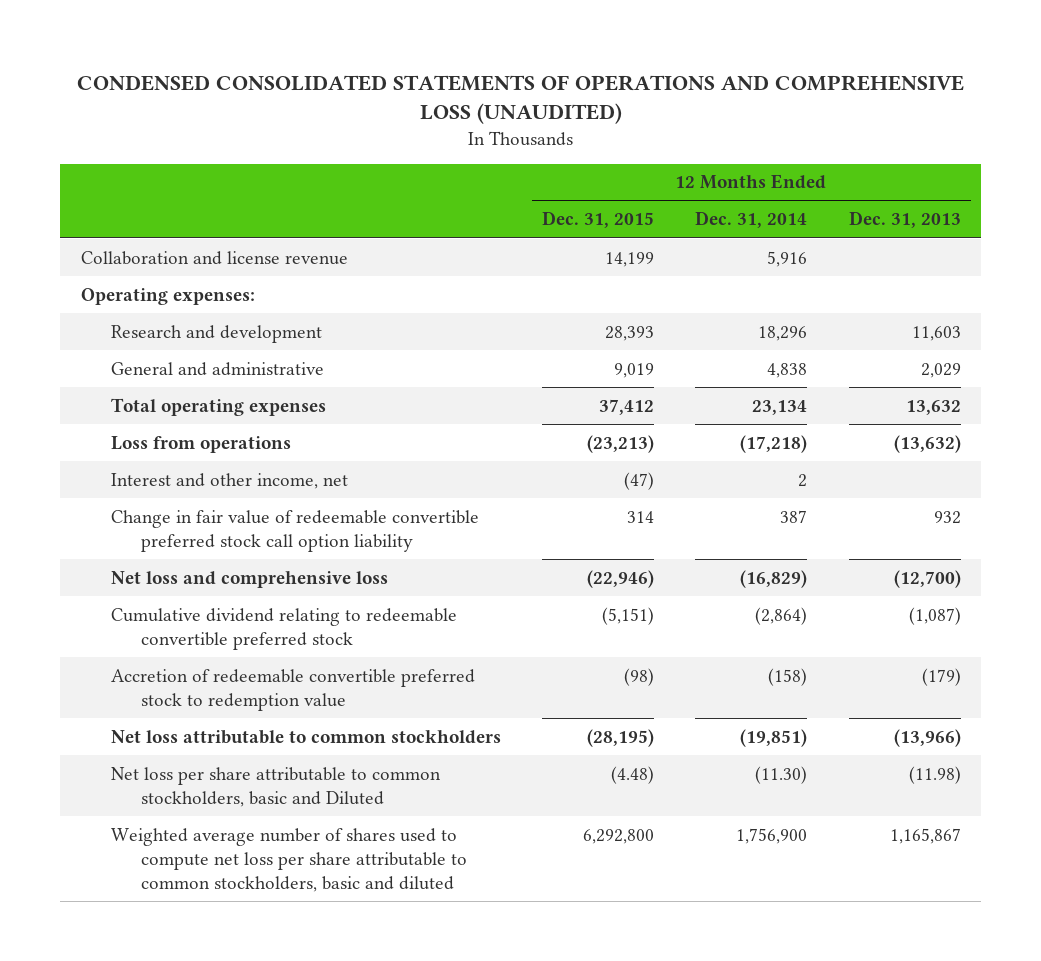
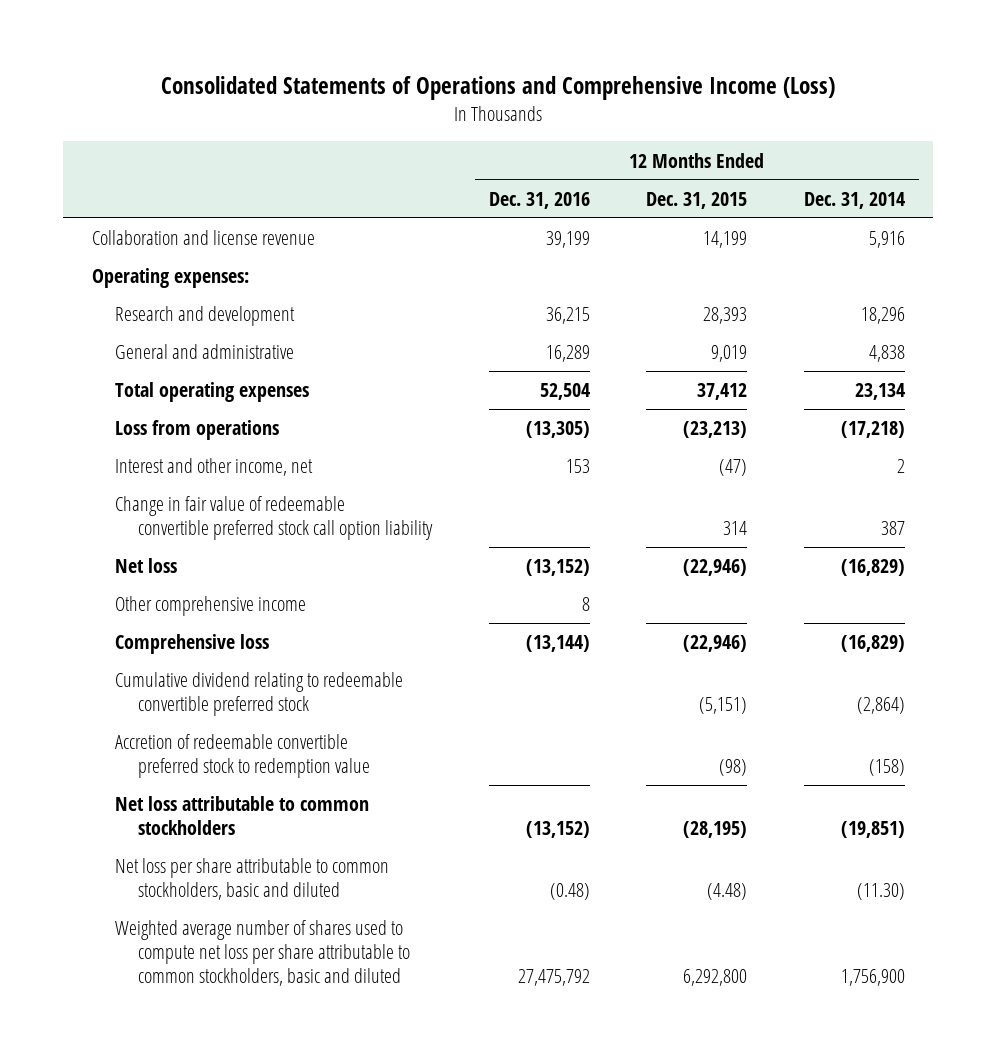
[76,74,964,125] CONDENSED CONSOLIDATED STATEMENTS OF OPERATIONS AND COMPREHENSIVE LOSS (UNAUDITED) -> [161,76,836,101] Consolidated Statements of Operations and Comprehensive Income (Loss)
[848,211,961,229] Dec. 31, 2013 -> none
none -> [488,191,590,209] Dec. 31, 2016
[111,570,389,588] Net loss and comprehensive loss -> [114,558,177,574] Net loss
none -> [114,596,306,617] Other comprehensive income
none -> [114,634,269,655] Comprehensive loss
[111,766,442,807] Net loss per share attributable to common stockholders, basic and Diluted -> [114,858,389,901] Net loss per share attributable to common stockholders, basic and diluted

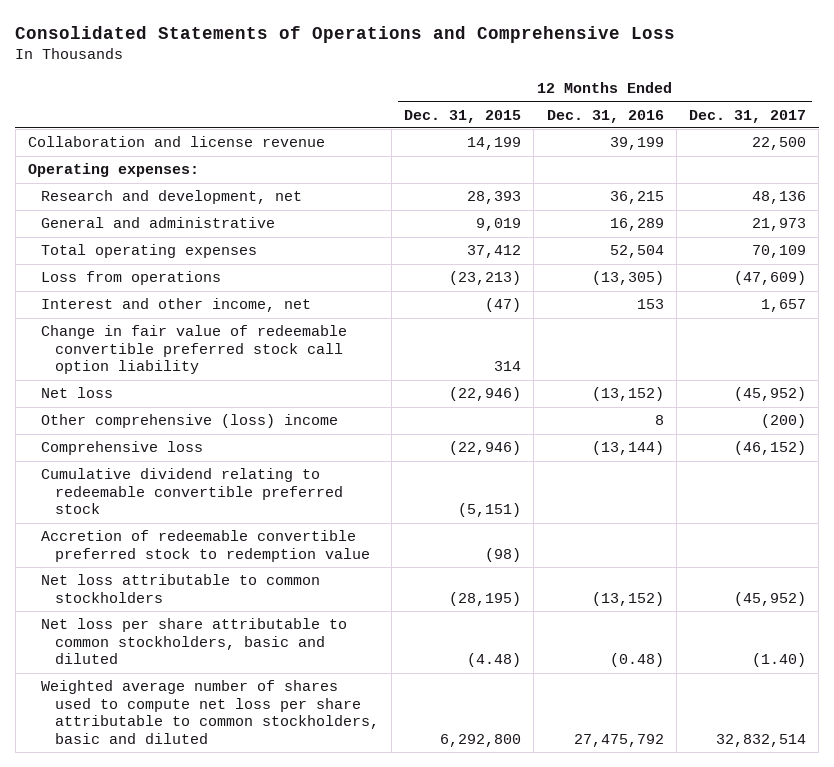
[161,76,836,101] Consolidated Statements of Operations and Comprehensive Income (Loss) -> [15,25,676,43] Consolidated Statements of Operations and Comprehensive Loss
[803,191,905,209] Dec. 31, 2014 -> none
none -> [689,109,807,123] Dec. 31, 2017
[114,306,295,327] Research and development -> [41,190,303,205] Research and development, net
[114,596,306,617] Other comprehensive income -> [41,414,339,429] Other comprehensive (loss) income

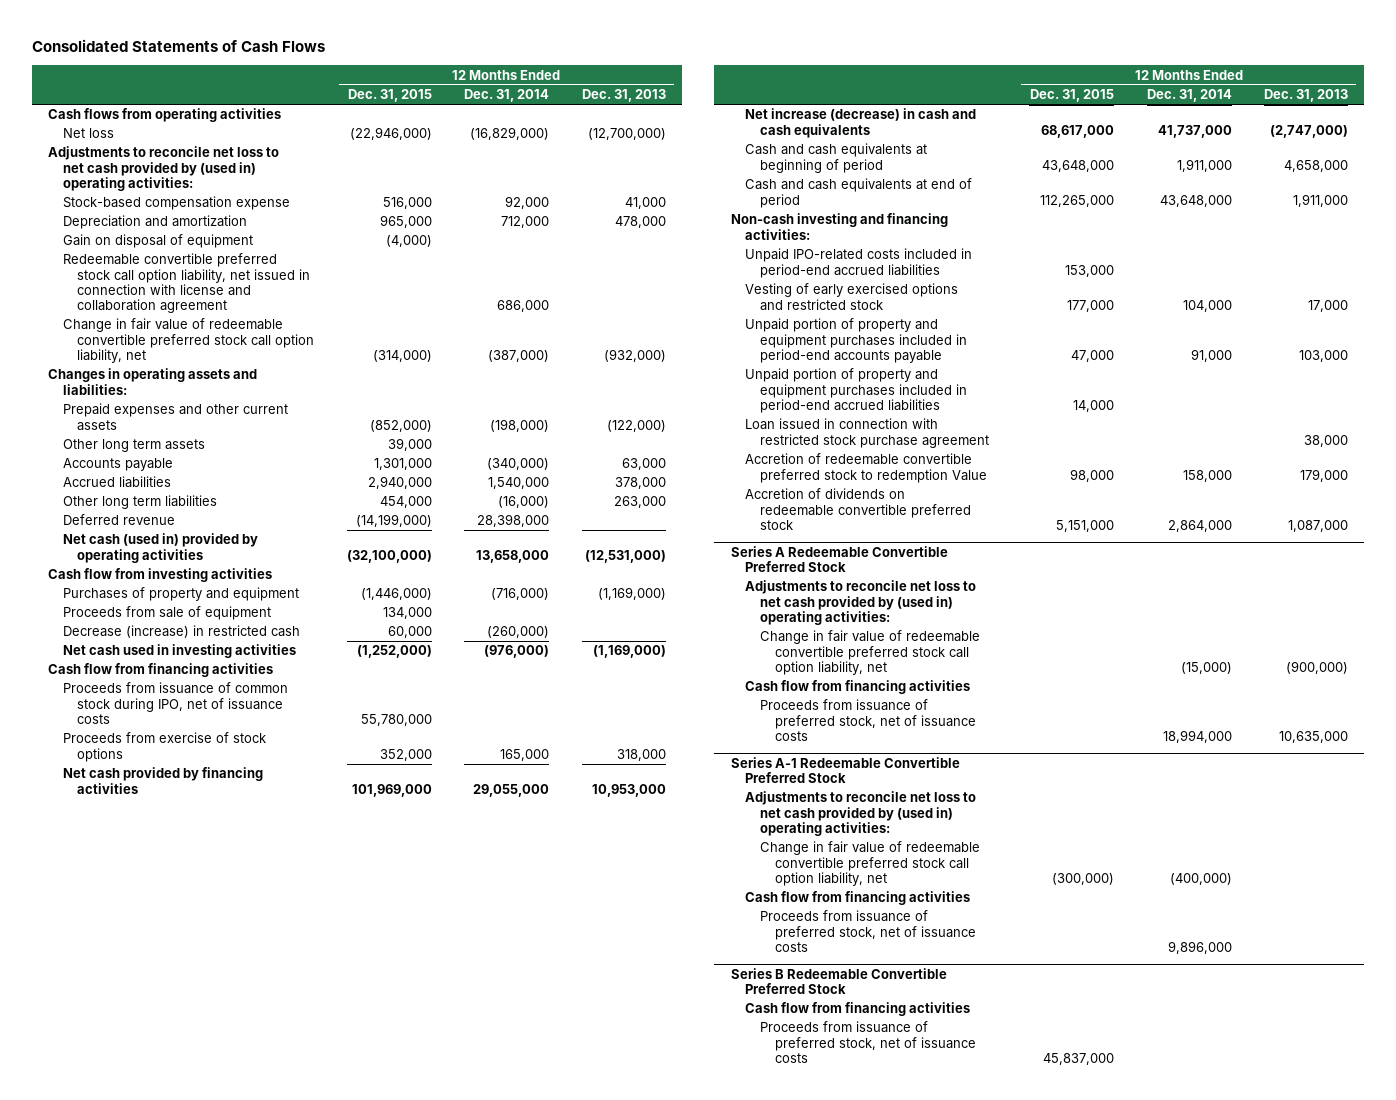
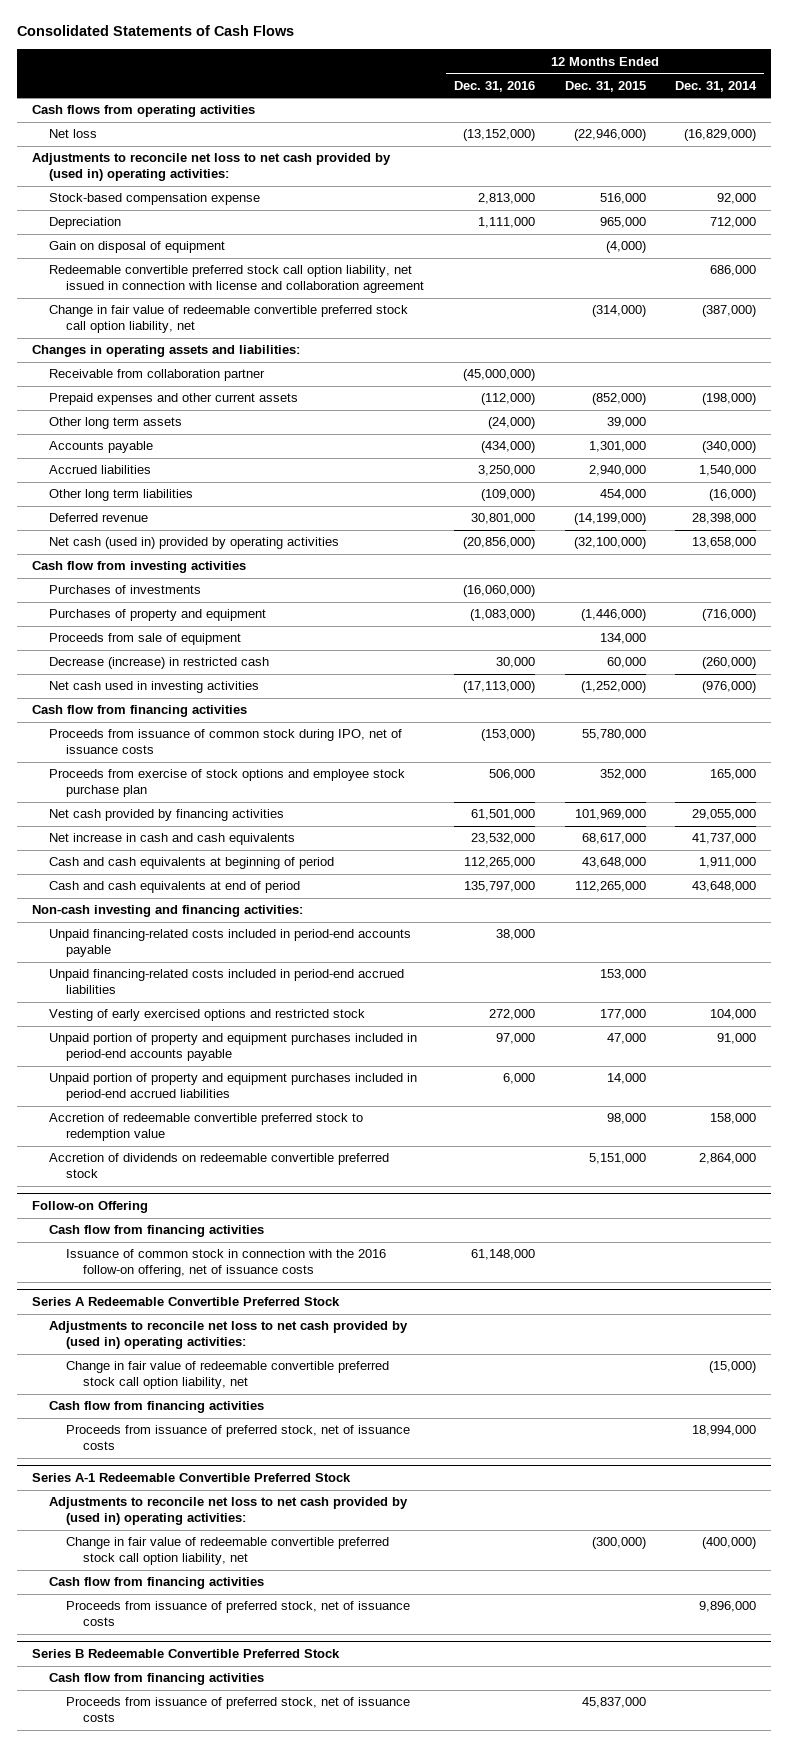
[581,89,666,103] Dec. 31, 2013 -> none
none -> [453,80,535,92] Dec. 31, 2016
[62,215,247,230] Depreciation and amortization -> [48,217,121,230] Depreciation
none -> [48,369,265,382] Receivable from collaboration partner
none -> [48,585,201,595] Purchases of investments
[62,732,266,762] Proceeds from exercise of stock options -> [48,769,405,797] Proceeds from exercise of stock options and employee stock purchase plan
[745,108,977,138] Net increase (decrease) in cash and cash equivalents -> [48,833,295,846] Net increase in cash and cash equivalents
none -> [48,929,411,957] Unpaid financing-related costs included in period-end accounts payable
[745,248,973,278] Unpaid IPO-related costs included in period-end accrued liabilities -> [48,969,404,994] Unpaid financing-related costs included in period-end accrued liabilities
[745,418,989,448] Loan issued in connection with restricted stock purchase agreement -> none
[745,453,987,483] Accretion of redeemable convertible preferred stock to redemption Value -> [48,1113,363,1141] Accretion of redeemable convertible preferred stock to redemption value
none -> [31,1201,148,1214] Follow-on Offering
none -> [48,1225,264,1238] Cash flow from financing activities
none -> [66,1249,387,1277] Issuance of common stock in connection with the 2016 follow-on offering, net of issuance costs

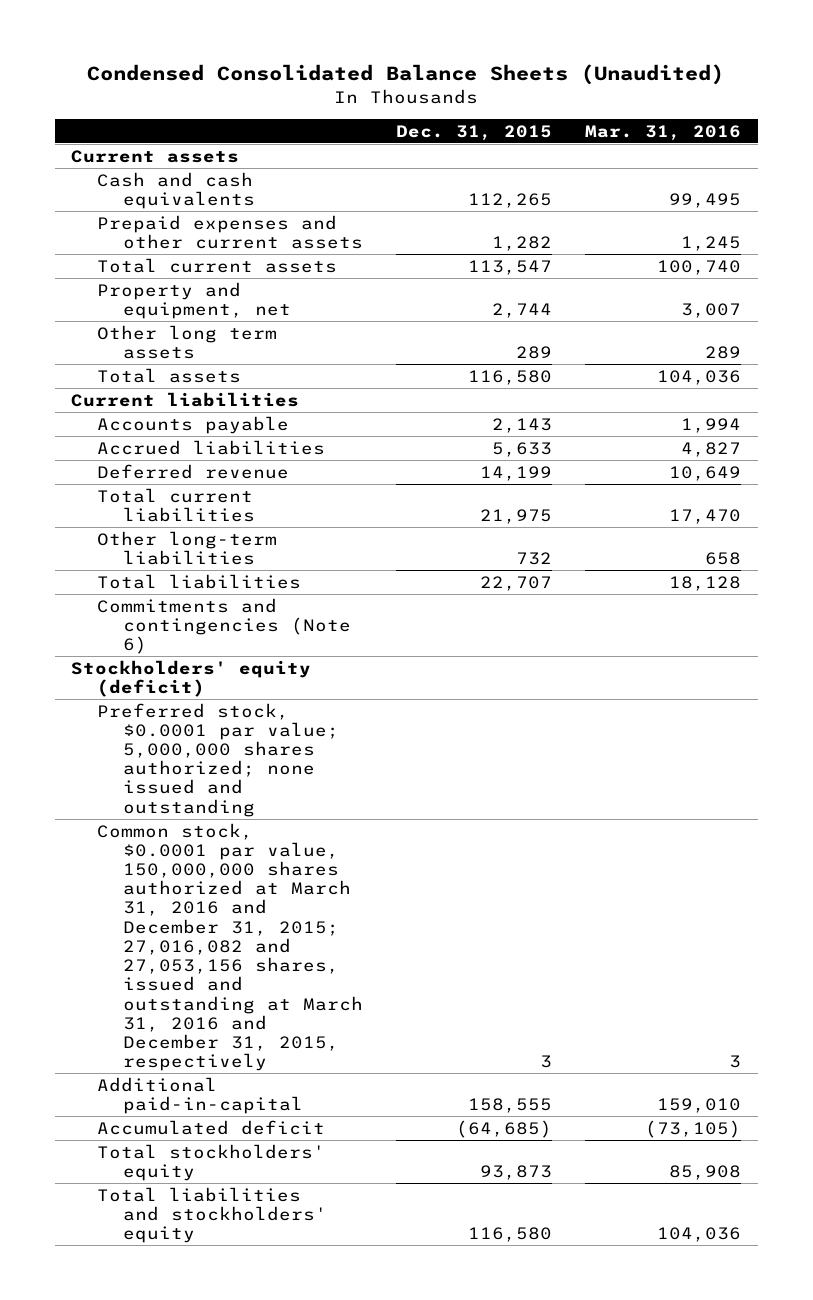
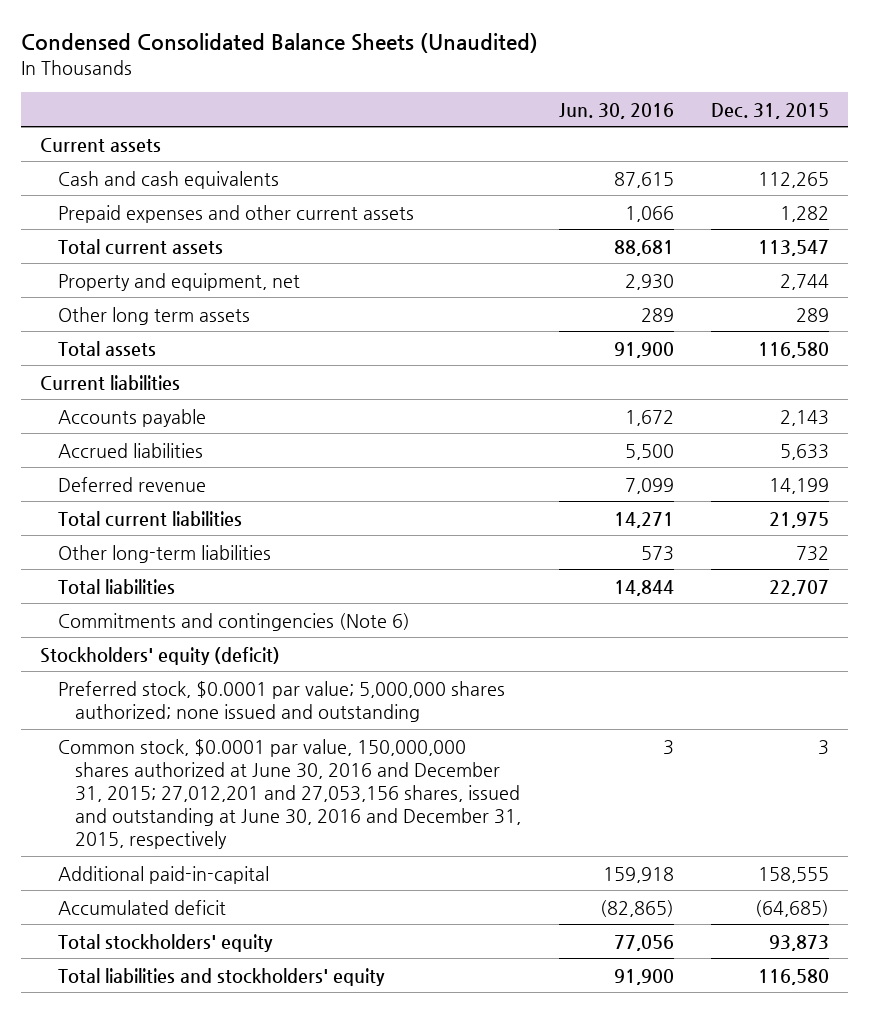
[585,124,742,141] Mar. 31, 2016 -> none
none -> [558,102,674,119] Jun. 30, 2016
[97,822,363,1072] Common stock, $0.0001 par value, 150,000,000 shares authorized at March 31, 2016 and December 31, 2015; 27,016,082 and 27,053,156 shares, issued and outstanding at March 31, 2016 and December 31, 2015, respectively -> [57,738,522,850] Common stock, $0.0001 par value, 150,000,000 shares authorized at June 30, 2016 and December 31, 2015; 27,012,201 and 27,053,156 shares, issued and outstanding at June 30, 2016 and December 31, 2015, respectively

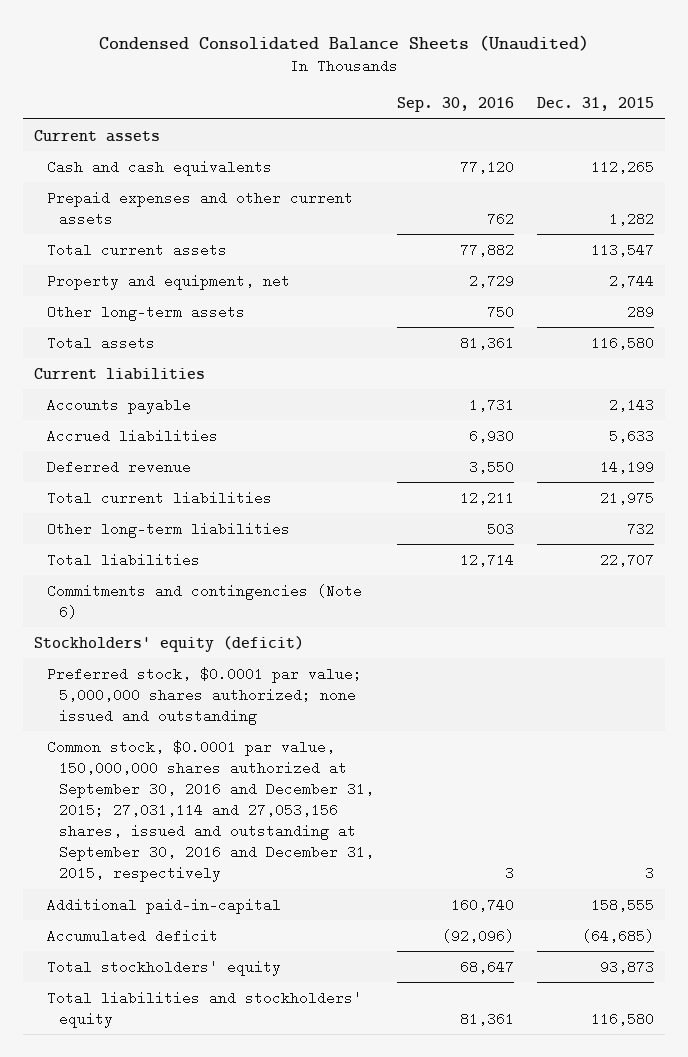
[558,102,674,119] Jun. 30, 2016 -> none
none -> [397,97,515,113] Sep. 30, 2016
[57,306,250,325] Other long term assets -> [46,304,245,321] Other long-term assets
[57,738,522,850] Common stock, $0.0001 par value, 150,000,000 shares authorized at June 30, 2016 and December 31, 2015; 27,012,201 and 27,053,156 shares, issued and outstanding at June 30, 2016 and December 31, 2015, respectively -> [46,739,375,883] Common stock, $0.0001 par value, 150,000,000 shares authorized at September 30, 2016 and December 31, 2015; 27,031,114 and 27,053,156 shares, issued and outstanding at September 30, 2016 and December 31, 2015, respectively

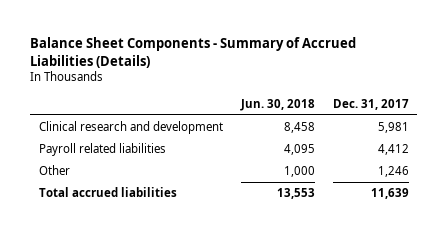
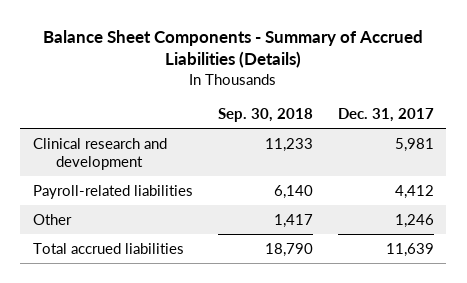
[239,98,315,111] Jun. 30, 2018 -> none
none -> [217,107,313,122] Sep. 30, 2018
[39,143,167,157] Payroll related liabilities -> [32,184,193,199] Payroll-related liabilities

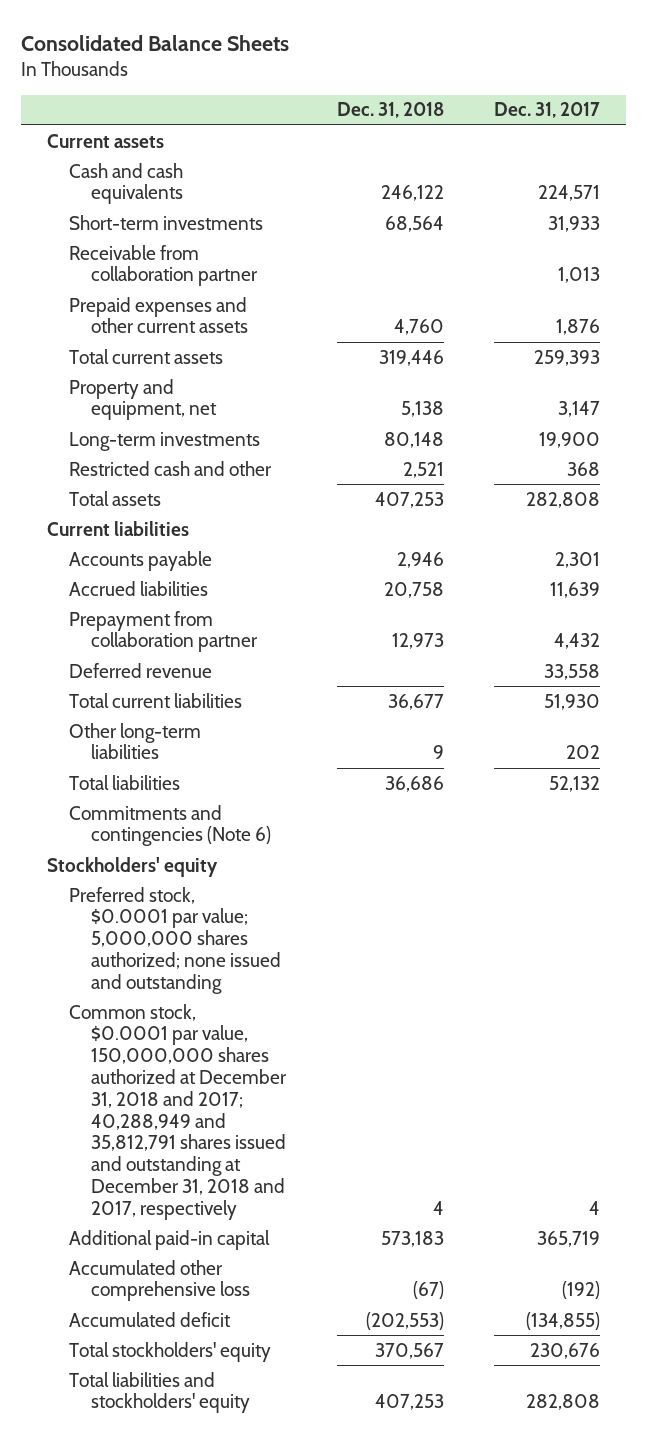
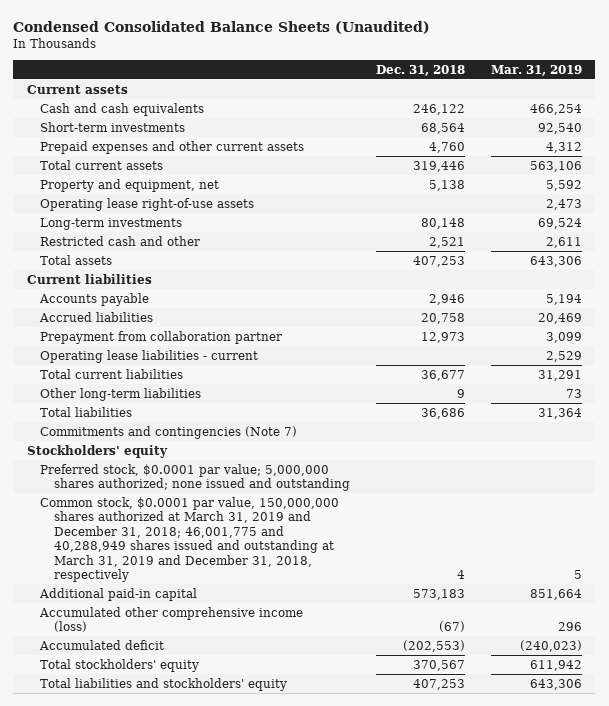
[21,34,290,51] Consolidated Balance Sheets -> [13,20,431,34] Condensed Consolidated Balance Sheets (Unaudited)
[494,102,601,119] Dec. 31, 2017 -> none
none -> [491,64,583,76] Mar. 31, 2019
[68,244,258,287] Receivable from collaboration partner -> none
none -> [40,197,255,211] Operating lease right-of-use assets
[68,662,212,678] Deferred revenue -> none
none -> [40,349,259,363] Operating lease liabilities - current
[68,804,271,847] Commitments and contingencies (Note 6) -> [40,425,298,439] Commitments and contingencies (Note 7)
[68,1003,287,1220] Common stock, $0.0001 par value, 150,000,000 shares authorized at December 31, 2018 and 2017; 40,288,949 and 35,812,791 shares issued and outstanding at December 31, 2018 and 2017, respectively -> [40,496,340,583] Common stock, $0.0001 par value, 150,000,000 shares authorized at March 31, 2019 and December 31, 2018; 46,001,775 and 40,288,949 shares issued and outstanding at March 31, 2019 and December 31, 2018, respectively
[68,1259,250,1302] Accumulated other comprehensive loss -> [39,606,304,633] Accumulated other comprehensive income (loss)

